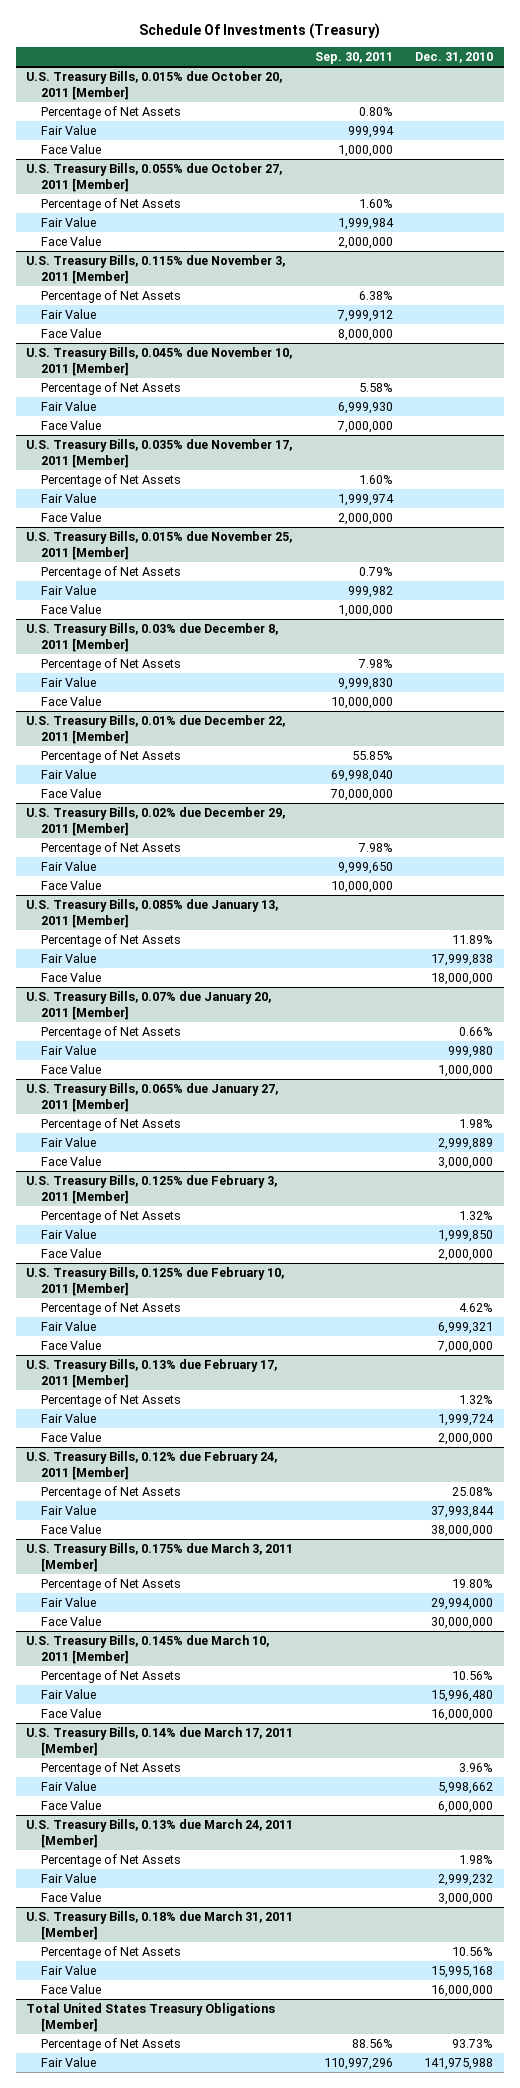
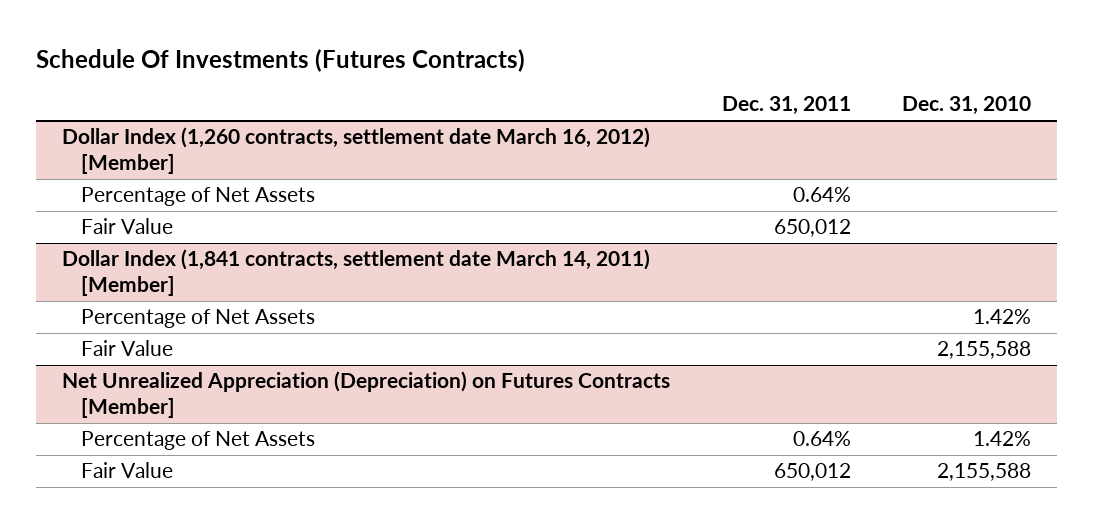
[138,22,380,39] Schedule Of Investments (Treasury) -> [36,48,526,72] Schedule Of Investments (Futures Contracts)
[315,52,394,65] Sep. 30, 2011 -> none
none -> [721,96,851,116] Dec. 31, 2011
[26,71,283,100] U.S. Treasury Bills, 0.015% due October 20, 2011 [Member] -> none
[40,106,181,120] Percentage of Net Assets -> none
[40,125,96,136] Fair Value -> none
[40,144,101,155] Face Value -> none
[26,163,283,192] U.S. Treasury Bills, 0.055% due October 27, 2011 [Member] -> none
[40,198,181,212] Percentage of Net Assets -> none
[40,217,96,228] Fair Value -> none
[40,236,101,247] Face Value -> none
[26,255,286,284] U.S. Treasury Bills, 0.115% due November 3, 2011 [Member] -> none
[40,290,181,304] Percentage of Net Assets -> none
[40,309,96,320] Fair Value -> none
[40,328,101,339] Face Value -> none
[26,347,293,376] U.S. Treasury Bills, 0.045% due November 10, 2011 [Member] -> none
[40,382,181,396] Percentage of Net Assets -> none
[40,401,96,412] Fair Value -> none
[40,420,101,431] Face Value -> none
[26,439,293,468] U.S. Treasury Bills, 0.035% due November 17, 2011 [Member] -> none
[40,474,181,488] Percentage of Net Assets -> none
[40,493,96,504] Fair Value -> none
[40,512,101,523] Face Value -> none
[26,531,293,560] U.S. Treasury Bills, 0.015% due November 25, 2011 [Member] -> none
[40,566,181,580] Percentage of Net Assets -> none
[40,585,96,596] Fair Value -> none
[40,604,101,615] Face Value -> none
[26,623,279,652] U.S. Treasury Bills, 0.03% due December 8, 2011 [Member] -> none
[40,658,181,672] Percentage of Net Assets -> none
[40,677,96,688] Fair Value -> none
[40,696,101,707] Face Value -> none
[26,715,286,744] U.S. Treasury Bills, 0.01% due December 22, 2011 [Member] -> none
[40,750,181,764] Percentage of Net Assets -> none
[40,769,96,780] Fair Value -> none
[40,788,101,799] Face Value -> none
[26,807,286,836] U.S. Treasury Bills, 0.02% due December 29, 2011 [Member] -> none
[40,842,181,856] Percentage of Net Assets -> none
[40,861,96,872] Fair Value -> none
[40,880,101,891] Face Value -> none
[26,899,279,928] U.S. Treasury Bills, 0.085% due January 13, 2011 [Member] -> none
[40,934,181,948] Percentage of Net Assets -> none
[40,953,96,964] Fair Value -> none
[40,972,101,983] Face Value -> none
[26,991,272,1020] U.S. Treasury Bills, 0.07% due January 20, 2011 [Member] -> none
[40,1026,181,1040] Percentage of Net Assets -> none
[40,1045,96,1056] Fair Value -> none
[40,1064,101,1075] Face Value -> none
[26,1083,279,1112] U.S. Treasury Bills, 0.065% due January 27, 2011 [Member] -> none
[40,1118,181,1132] Percentage of Net Assets -> none
[40,1137,96,1148] Fair Value -> none
[40,1156,101,1167] Face Value -> none
[26,1175,278,1204] U.S. Treasury Bills, 0.125% due February 3, 2011 [Member] -> none
[40,1210,181,1224] Percentage of Net Assets -> none
[40,1229,96,1240] Fair Value -> none
[40,1248,101,1259] Face Value -> none
[26,1267,285,1296] U.S. Treasury Bills, 0.125% due February 10, 2011 [Member] -> none
[40,1302,181,1316] Percentage of Net Assets -> none
[40,1321,96,1332] Fair Value -> none
[40,1340,101,1351] Face Value -> none
[26,1359,278,1388] U.S. Treasury Bills, 0.13% due February 17, 2011 [Member] -> none
[40,1394,181,1408] Percentage of Net Assets -> none
[40,1413,96,1424] Fair Value -> none
[40,1432,101,1443] Face Value -> none
[26,1451,278,1480] U.S. Treasury Bills, 0.12% due February 24, 2011 [Member] -> none
[40,1486,181,1500] Percentage of Net Assets -> none
[40,1505,96,1516] Fair Value -> none
[40,1524,101,1535] Face Value -> none
[26,1543,294,1572] U.S. Treasury Bills, 0.175% due March 3, 2011 [Member] -> none
[40,1578,181,1592] Percentage of Net Assets -> none
[40,1597,96,1608] Fair Value -> none
[40,1616,101,1627] Face Value -> none
[26,1635,270,1664] U.S. Treasury Bills, 0.145% due March 10, 2011 [Member] -> none
[40,1670,181,1684] Percentage of Net Assets -> none
[40,1689,96,1700] Fair Value -> none
[40,1708,101,1719] Face Value -> none
[26,1727,294,1756] U.S. Treasury Bills, 0.14% due March 17, 2011 [Member] -> none
[40,1762,181,1776] Percentage of Net Assets -> none
[40,1781,96,1792] Fair Value -> none
[40,1800,101,1811] Face Value -> none
[26,1819,294,1848] U.S. Treasury Bills, 0.13% due March 24, 2011 [Member] -> none
[40,1854,181,1868] Percentage of Net Assets -> none
[40,1873,96,1884] Fair Value -> none
[40,1892,101,1903] Face Value -> none
[26,1911,294,1940] U.S. Treasury Bills, 0.18% due March 31, 2011 [Member] -> none
[40,1946,181,1960] Percentage of Net Assets -> none
[40,1965,96,1976] Fair Value -> none
[40,1984,101,1995] Face Value -> none
[26,2003,276,2032] Total United States Treasury Obligations [Member] -> none
[40,2038,181,2052] Percentage of Net Assets -> none
[40,2057,96,2068] Fair Value -> none
none -> [61,127,650,175] Dollar Index (1,260 contracts, settlement date March 16, 2012) [Member]
none -> [81,187,316,207] Percentage of Net Assets
none -> [81,218,174,235] Fair Value
none -> [61,249,650,297] Dollar Index (1,841 contracts, settlement date March 14, 2011) [Member]
none -> [81,309,316,329] Percentage of Net Assets
none -> [81,340,174,357] Fair Value
none -> [61,371,670,419] Net Unrealized Appreciation (Depreciation) on Futures Contracts [Member]
none -> [81,431,316,451] Percentage of Net Assets
none -> [81,462,174,479] Fair Value

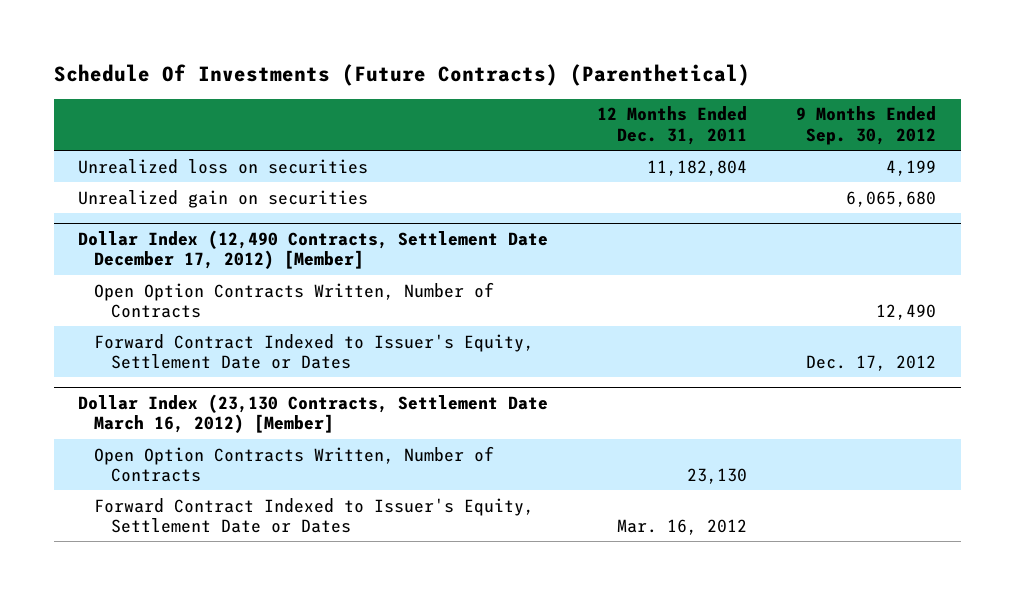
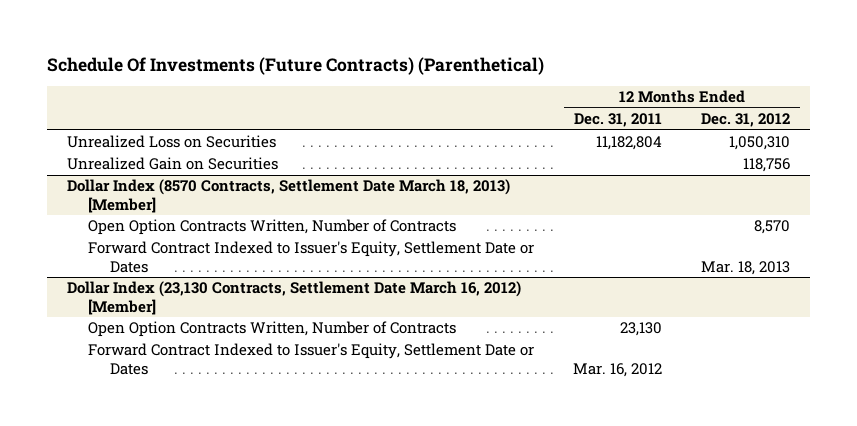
[796,106,937,145] 9 Months Ended Sep. 30, 2012 -> none
none -> [701,113,791,128] Dec. 31, 2012
[78,229,549,270] Dollar Index (12,490 Contracts, Settlement Date December 17, 2012) [Member] -> none
[94,281,495,319] Open Option Contracts Written, Number of Contracts -> none
[94,333,535,370] Forward Contract Indexed to Issuer's Equity, Settlement Date or Dates -> none
[78,158,369,174] Unrealized loss on securities -> [66,135,276,149] Unrealized Loss on Securities
[78,189,369,208] Unrealized gain on securities -> [66,157,278,171] Unrealized Gain on Securities
none -> [66,179,510,213] Dollar Index (8570 Contracts, Settlement Date March 18, 2013) [Member]
none -> [88,219,457,236] Open Option Contracts Written, Number of Contracts
none -> [88,241,535,273] Forward Contract Indexed to Issuer's Equity, Settlement Date or Dates

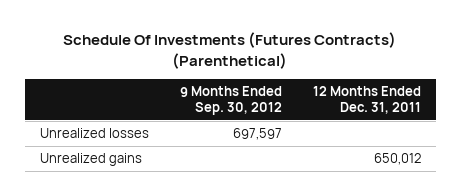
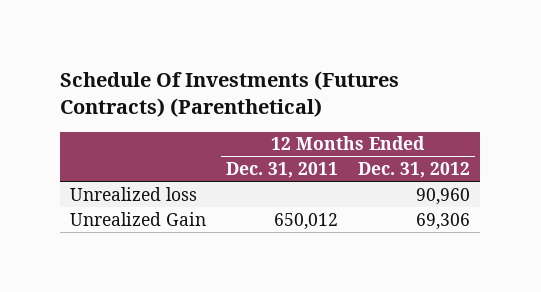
[179,86,282,116] 9 Months Ended Sep. 30, 2012 -> none
none -> [358,162,471,179] Dec. 31, 2012
[40,128,150,139] Unrealized losses -> [70,186,198,201] Unrealized loss
[40,153,143,167] Unrealized gains -> [70,211,207,226] Unrealized Gain

